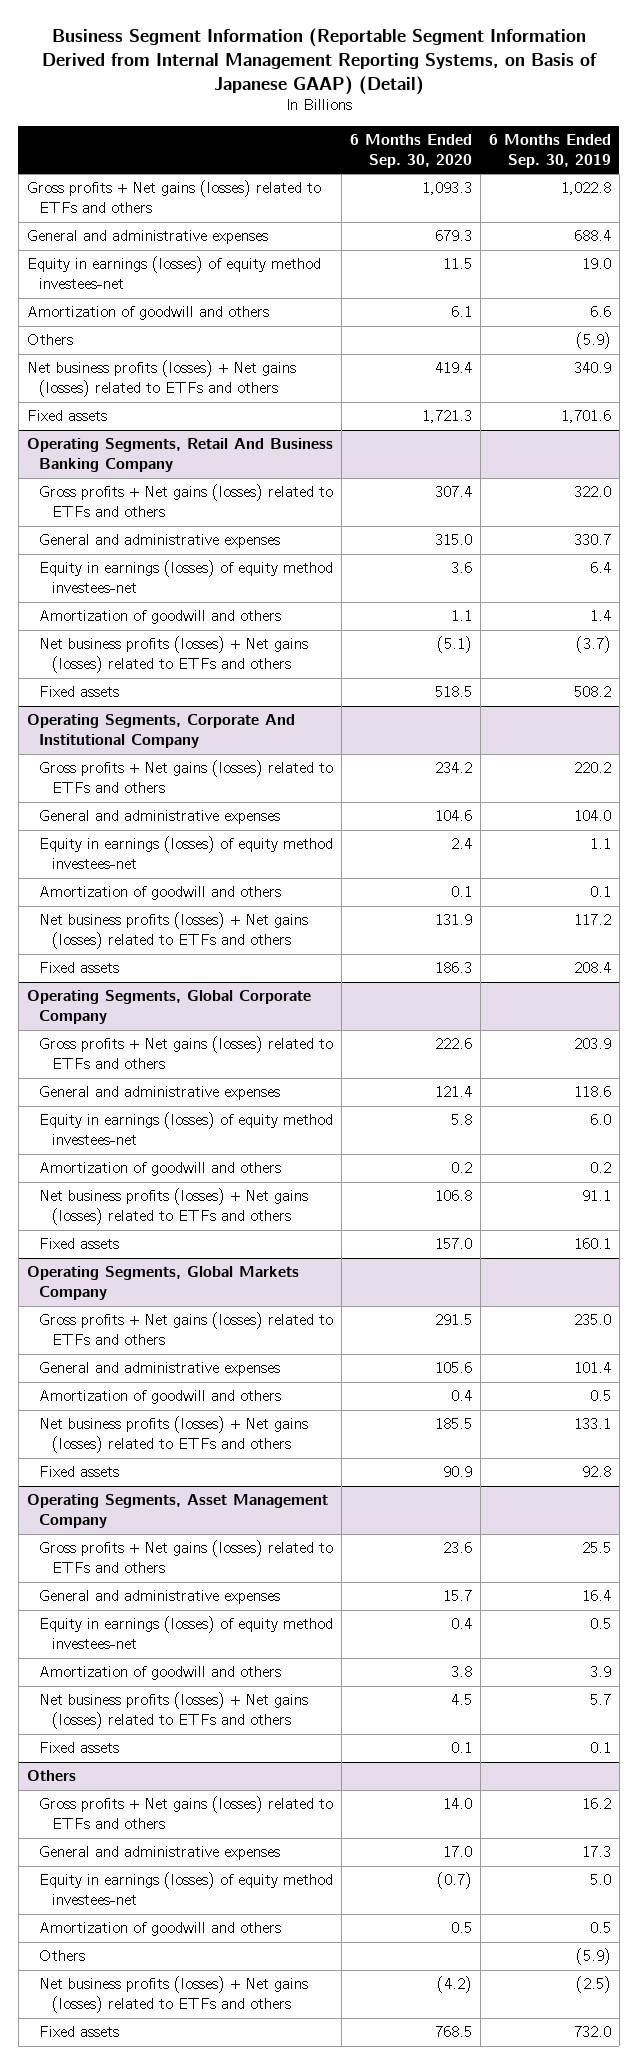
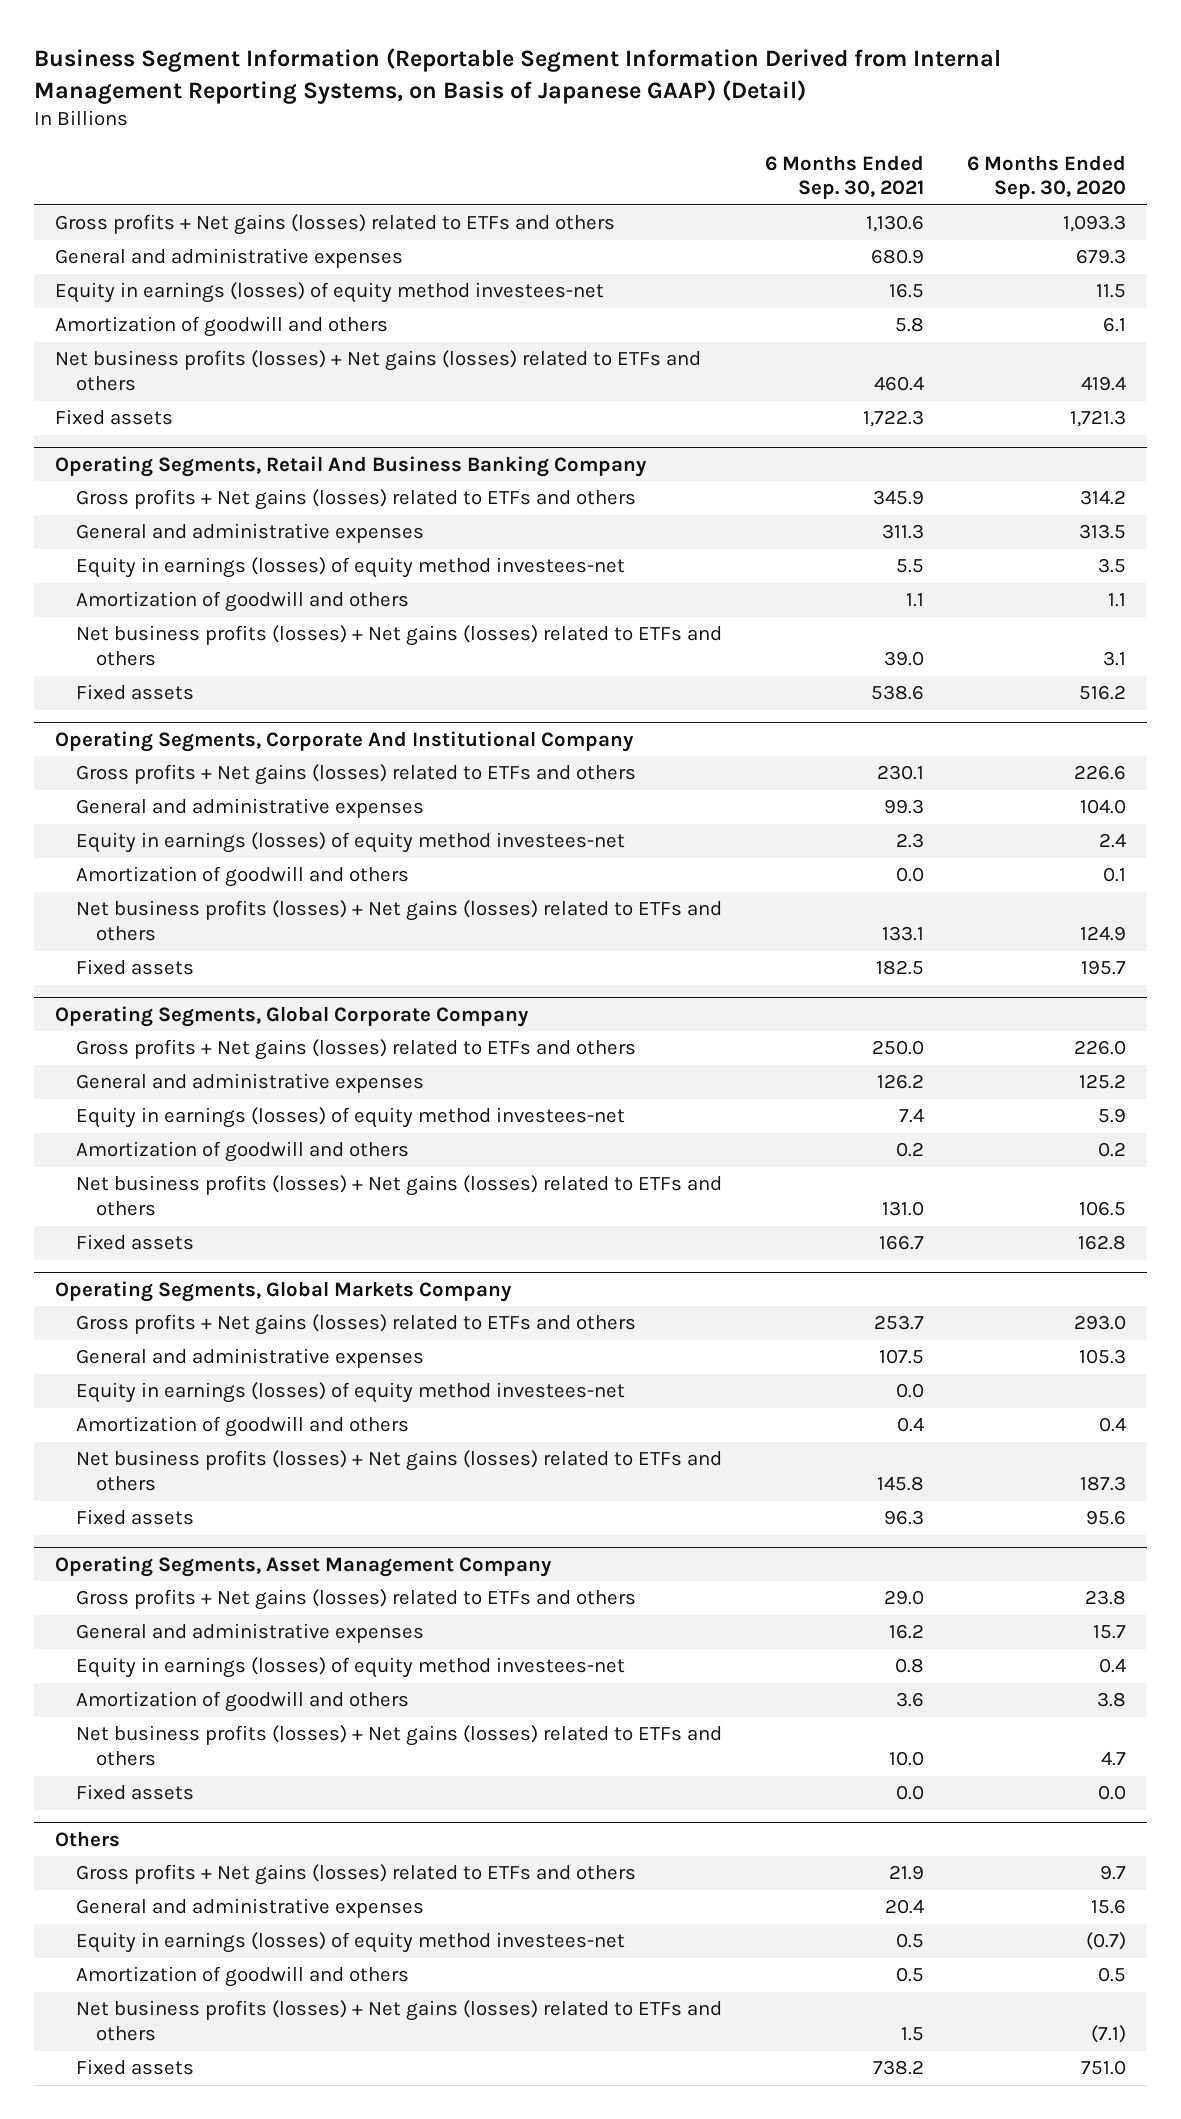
[488,133,611,168] 6 Months Ended Sep. 30, 2019 -> none
none -> [764,154,924,200] 6 Months Ended Sep. 30, 2021
[26,334,73,346] Others -> none
[435,486,473,498] 307.4 -> [1079,490,1126,506] 314.2
[435,534,473,546] 315.0 -> [1078,524,1126,540] 313.5
[451,562,473,574] 3.6 -> [1097,558,1126,574] 3.5
[437,636,473,654] (5.1) -> [1102,651,1126,667] 3.1
[435,686,473,698] 518.5 -> [1078,685,1126,701] 516.2
[435,762,473,774] 234.2 -> [1073,765,1126,781] 226.6
[435,810,473,822] 104.6 -> [1079,799,1126,815] 104.0
[435,914,473,926] 131.9 -> [1079,926,1126,942] 124.9
[435,962,473,974] 186.3 -> [1080,960,1126,976] 195.7
[435,1038,473,1050] 222.6 -> [1073,1040,1126,1056] 226.0
[435,1086,473,1098] 121.4 -> [1078,1074,1126,1090] 125.2
[451,1114,473,1126] 5.8 -> [1097,1108,1126,1124] 5.9
[435,1190,473,1202] 106.8 -> [1078,1201,1126,1217] 106.5
[435,1238,473,1250] 157.0 -> [1077,1235,1126,1251] 162.8
[435,1314,473,1326] 291.5 -> [1073,1315,1126,1331] 293.0
[435,1362,473,1374] 105.6 -> [1078,1349,1126,1365] 105.3
none -> [75,1382,625,1404] Equity in earnings (losses) of equity method investees-net
[435,1418,473,1430] 185.5 -> [1079,1476,1126,1492] 187.3
[443,1466,473,1478] 90.9 -> [1085,1510,1126,1526] 95.6
[443,1542,473,1554] 23.6 -> [1084,1590,1126,1606] 23.8
[451,1694,473,1706] 4.5 -> [1100,1751,1126,1767] 4.7
[451,1742,473,1754] 0.1 -> [1097,1785,1126,1801] 0.0
[443,1798,473,1810] 14.0 -> [1099,1865,1126,1881] 9.7
[443,1846,473,1858] 17.0 -> [1090,1899,1126,1915] 15.6
[39,1950,86,1962] Others -> none
[437,1976,473,1994] (4.2) -> [1090,2025,1126,2044] (7.1)
[435,2026,473,2038] 768.5 -> [1080,2060,1126,2076] 751.0

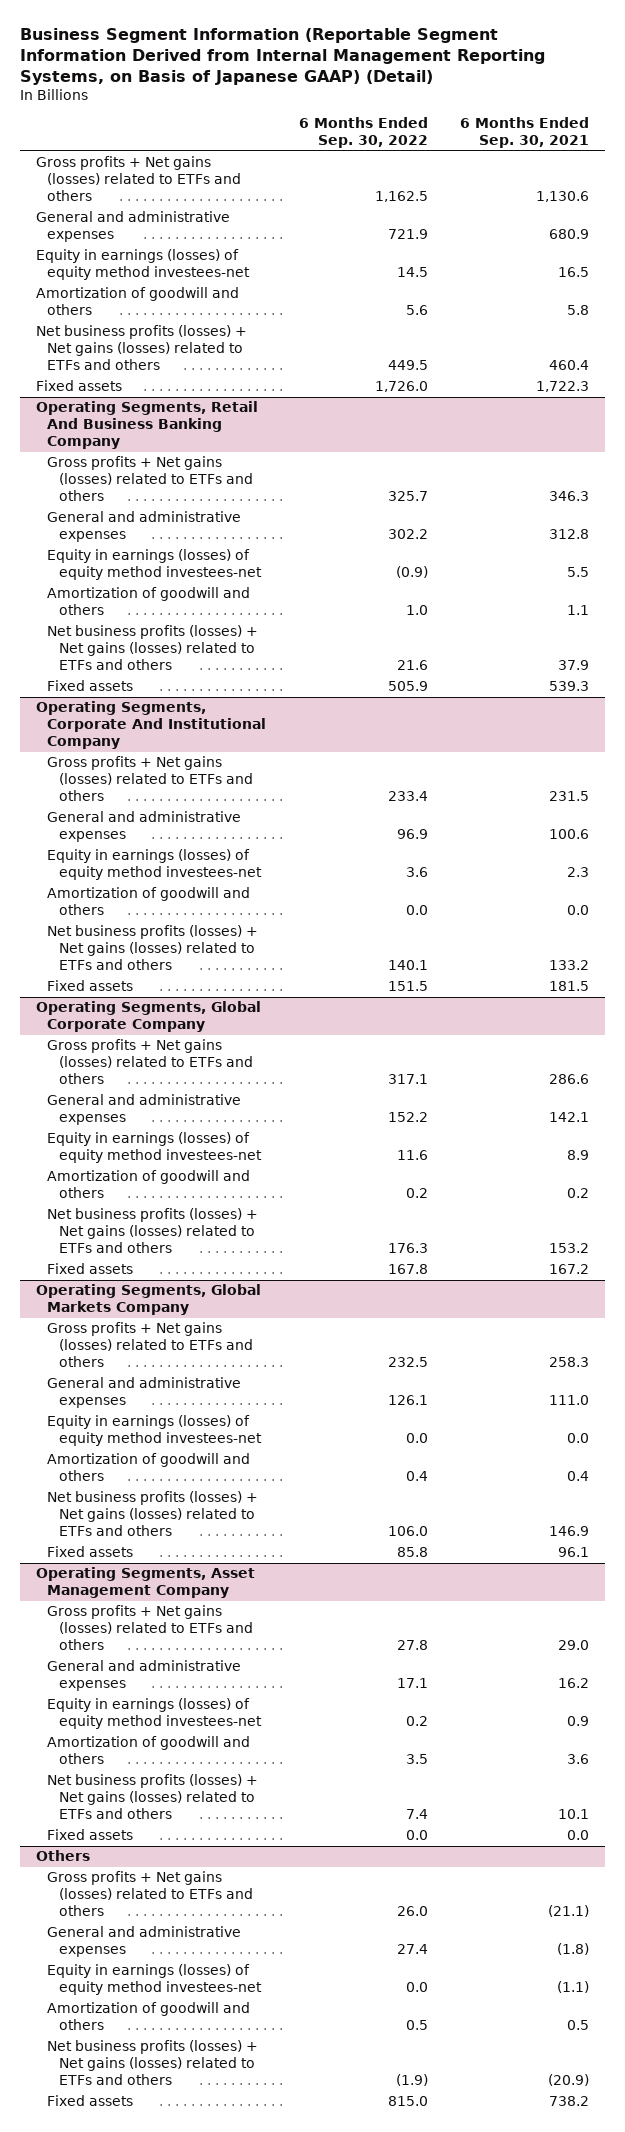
[966,154,1126,200] 6 Months Ended Sep. 30, 2020 -> none
none -> [298,117,428,149] 6 Months Ended Sep. 30, 2022
[872,490,924,506] 345.9 -> [549,491,590,502] 346.3
[881,524,924,540] 311.3 -> [549,529,590,540] 312.8
[883,651,924,667] 39.0 -> [558,660,590,671] 37.9
[870,685,924,701] 538.6 -> [549,681,590,692] 539.3
[876,765,924,781] 230.1 -> [549,791,590,802] 231.5
[883,799,924,815] 99.3 -> [549,829,590,840] 100.6
[881,926,924,942] 133.1 -> [549,960,590,971] 133.2
[875,960,924,976] 182.5 -> [549,981,590,992] 181.5
[871,1040,924,1056] 250.0 -> [549,1074,590,1085] 286.6
[876,1074,924,1090] 126.2 -> [549,1112,590,1123] 142.1
[898,1108,924,1124] 7.4 -> [567,1150,590,1161] 8.9
[881,1201,924,1217] 131.0 -> [549,1243,590,1254] 153.2
[878,1235,924,1251] 166.7 -> [549,1264,590,1275] 167.2
[873,1315,924,1331] 253.7 -> [549,1357,590,1368] 258.3
[878,1349,924,1365] 107.5 -> [549,1395,590,1406] 111.0
[876,1476,924,1492] 145.8 -> [549,1526,590,1537] 146.9
[883,1510,924,1526] 96.3 -> [558,1547,590,1558] 96.1
[894,1658,924,1674] 0.8 -> [567,1716,590,1727] 0.9
[888,1751,924,1767] 10.0 -> [558,1809,590,1820] 10.1
[888,1865,924,1881] 21.9 -> [548,1905,590,1918] (21.1)
[884,1899,924,1915] 20.4 -> [557,1943,590,1956] (1.8)
[895,1933,924,1949] 0.5 -> [557,1981,590,1994] (1.1)
[900,2027,924,2042] 1.5 -> [548,2074,590,2087] (20.9)

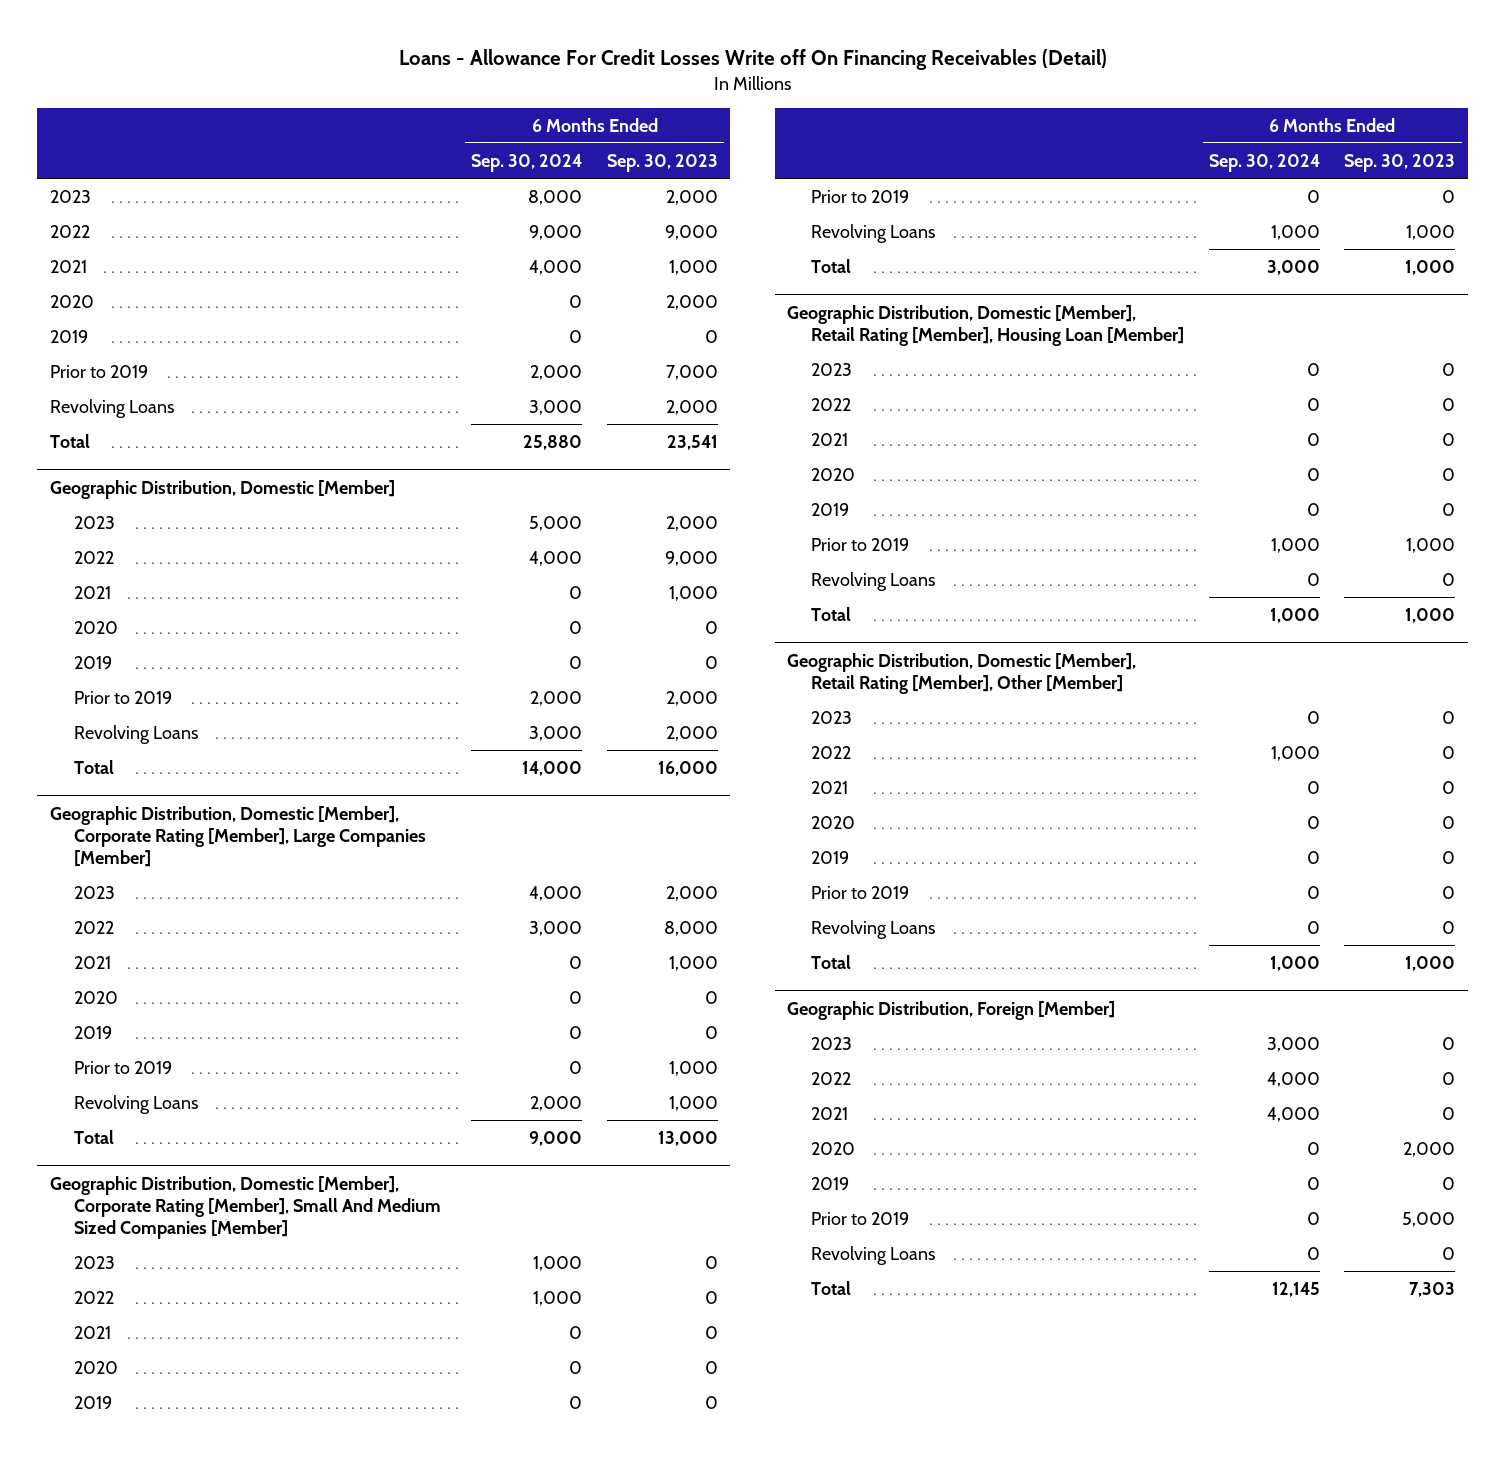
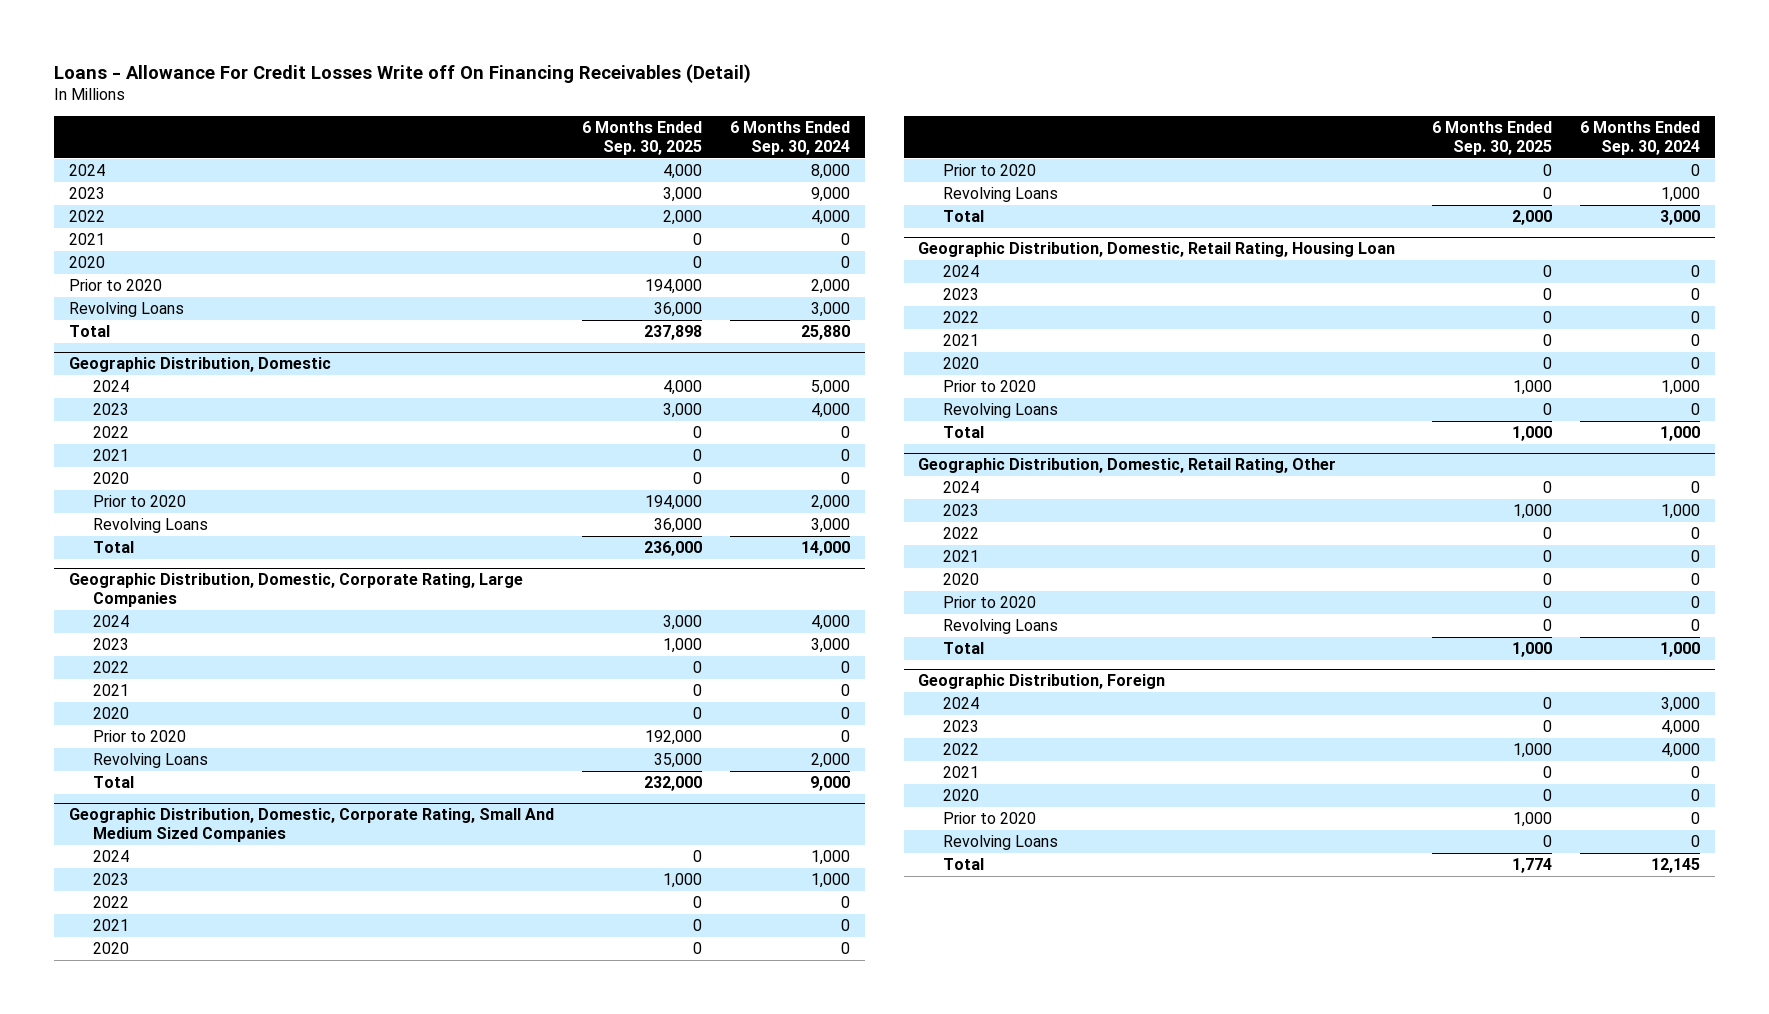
[606,153,718,172] Sep. 30, 2023 -> none
none -> [581,121,702,156] 6 Months Ended Sep. 30, 2025
none -> [68,164,105,177] 2024
[528,189,583,205] 8,000 -> [811,187,851,203] 9,000
[529,224,583,240] 9,000 -> [811,210,851,226] 4,000
[529,259,583,275] 4,000 -> [841,233,851,246] 0
[49,329,88,343] 2019 -> none
[49,364,148,378] Prior to 2019 -> [68,279,162,292] Prior to 2020
[49,479,395,499] Geographic Distribution, Domestic [Member] -> [68,357,331,373] Geographic Distribution, Domestic
none -> [92,380,129,393] 2024
[529,515,583,531] 5,000 -> [811,403,851,419] 4,000
[529,550,583,566] 4,000 -> [841,426,851,439] 0
[73,655,112,669] 2019 -> none
[73,690,172,704] Prior to 2019 -> [92,495,186,508] Prior to 2020
[49,805,426,867] Geographic Distribution, Domestic [Member], Corporate Rating [Member], Large Companies [Member] -> [68,573,523,608] Geographic Distribution, Domestic, Corporate Rating, Large Companies
none -> [92,615,129,628] 2024
[529,885,583,901] 4,000 -> [811,638,851,654] 3,000
[529,920,583,936] 3,000 -> [841,661,851,674] 0
[73,1025,112,1039] 2019 -> none
[73,1060,172,1074] Prior to 2019 -> [92,730,186,743] Prior to 2020
[49,1175,441,1239] Geographic Distribution, Domestic [Member], Corporate Rating [Member], Small And Medium Sized Companies [Member] -> [68,808,554,843] Geographic Distribution, Domestic, Corporate Rating, Small And Medium Sized Companies
none -> [92,850,129,863] 2024
[533,1290,583,1306] 1,000 -> [841,896,851,909] 0
[73,1395,112,1409] 2019 -> none
[811,189,910,203] Prior to 2019 -> [942,164,1036,177] Prior to 2020
[787,304,1185,346] Geographic Distribution, Domestic [Member], Retail Rating [Member], Housing Loan [Member] -> [918,242,1396,258] Geographic Distribution, Domestic, Retail Rating, Housing Loan
none -> [942,265,979,278] 2024
[811,502,850,516] 2019 -> none
[811,537,910,551] Prior to 2019 -> [942,380,1036,393] Prior to 2020
[787,652,1137,694] Geographic Distribution, Domestic [Member], Retail Rating [Member], Other [Member] -> [918,458,1337,474] Geographic Distribution, Domestic, Retail Rating, Other
none -> [942,481,979,494] 2024
[1306,710,1320,724] 0 -> [1661,504,1701,520] 1,000
[1270,745,1320,761] 1,000 -> [1691,527,1701,540] 0
[811,850,850,864] 2019 -> none
[811,885,910,899] Prior to 2019 -> [942,596,1036,609] Prior to 2020
[787,1000,1116,1020] Geographic Distribution, Foreign [Member] -> [918,674,1166,690] Geographic Distribution, Foreign
none -> [942,697,979,710] 2024
[1266,1036,1320,1052] 3,000 -> [1661,720,1701,736] 4,000
[1266,1106,1320,1122] 4,000 -> [1691,766,1701,779] 0
[811,1176,850,1190] 2019 -> none
[811,1211,910,1225] Prior to 2019 -> [942,812,1036,825] Prior to 2020

